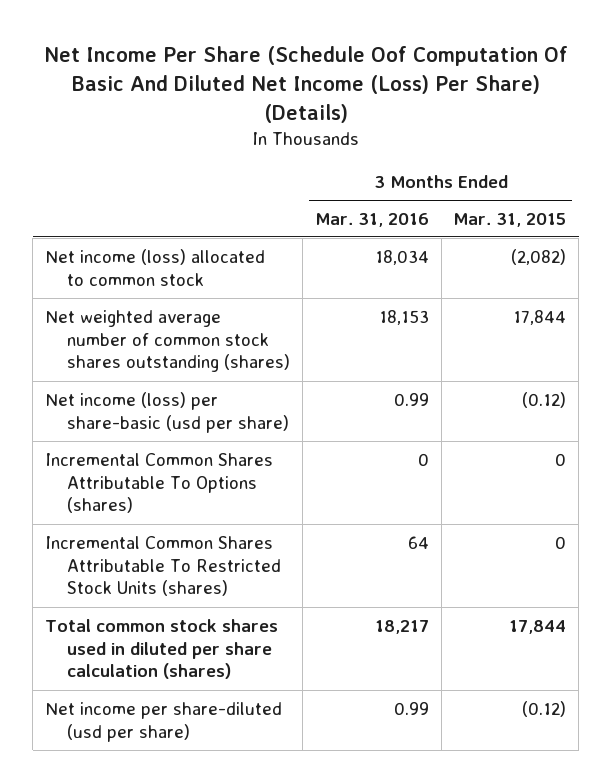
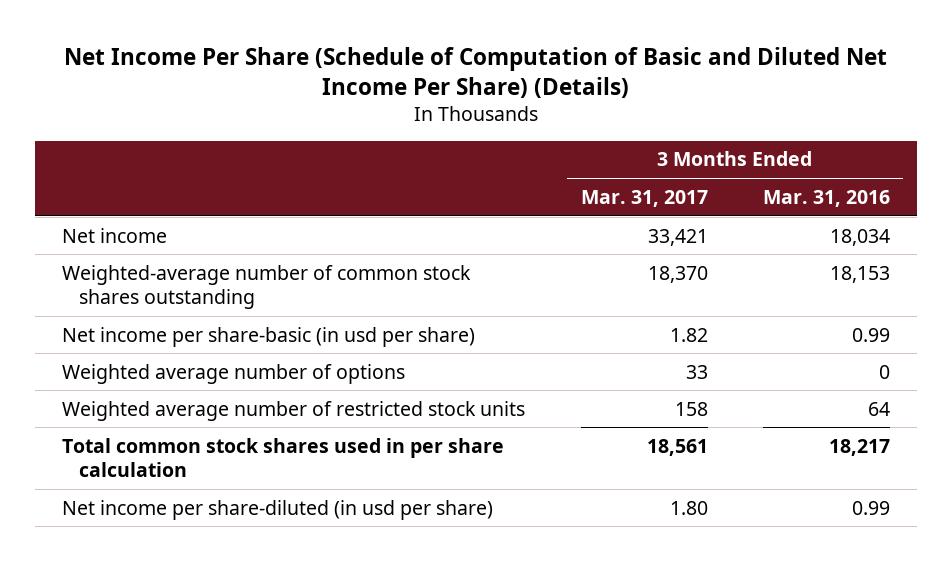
[43,45,568,123] Net Income Per Share (Schedule Oof Computation Of Basic And Diluted Net Income (Loss) Per Share) (Details) -> [64,47,888,99] Net Income Per Share (Schedule of Computation of Basic and Diluted Net Income Per Share) (Details)
[453,212,567,227] Mar. 31, 2015 -> none
none -> [580,189,708,207] Mar. 31, 2017
[45,248,266,286] Net income (loss) allocated to common stock -> [62,227,168,243] Net income
[45,309,291,373] Net weighted average number of common stock shares outstanding (shares) -> [62,264,472,310] Weighted-average number of common stock shares outstanding
[45,391,290,433] Net income (loss) per share-basic (usd per share) -> [62,326,476,347] Net income per share-basic (in usd per share)
[45,452,274,514] Incremental Common Shares Attributable To Options (shares) -> [62,363,406,384] Weighted average number of options
[45,535,282,597] Incremental Common Shares Attributable To Restricted Stock Units (shares) -> [62,400,526,421] Weighted average number of restricted stock units
[45,618,279,680] Total common stock shares used in diluted per share calculation (shares) -> [62,437,505,478] Total common stock shares used in per share calculation
[45,701,283,742] Net income per share-diluted (usd per share) -> [62,499,494,520] Net income per share-diluted (in usd per share)

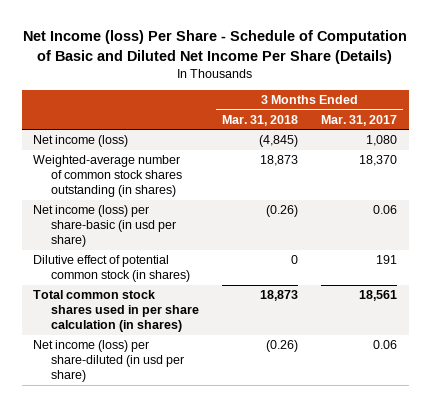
[64,47,888,99] Net Income Per Share (Schedule of Computation of Basic and Diluted Net Income Per Share) (Details) -> [23,30,408,64] Net Income (loss) Per Share - Schedule of Computation of Basic and Diluted Net Income Per Share (Details)
[762,189,890,207] Mar. 31, 2016 -> none
none -> [221,114,298,126] Mar. 31, 2018
[62,363,406,384] Weighted average number of options -> none
[62,400,526,421] Weighted average number of restricted stock units -> none
[62,227,168,243] Net income -> [33,135,129,148] Net income (loss)
[647,228,708,246] 33,421 -> [366,135,398,147] 1,080
[62,264,472,310] Weighted-average number of common stock shares outstanding -> [33,155,182,198] Weighted-average number of common stock shares outstanding (in shares)
[62,326,476,347] Net income per share-basic (in usd per share) -> [33,205,176,248] Net income (loss) per share-basic (in usd per share)
[669,327,708,342] 1.82 -> [373,205,398,215] 0.06
none -> [33,255,190,283] Dilutive effect of potential common stock (in shares)
[62,437,505,478] Total common stock shares used in per share calculation -> [33,290,199,333] Total common stock shares used in per share calculation (in shares)
[62,499,494,520] Net income per share-diluted (in usd per share) -> [33,340,184,383] Net income (loss) per share-diluted (in usd per share)
[669,500,708,515] 1.80 -> [373,340,398,350] 0.06

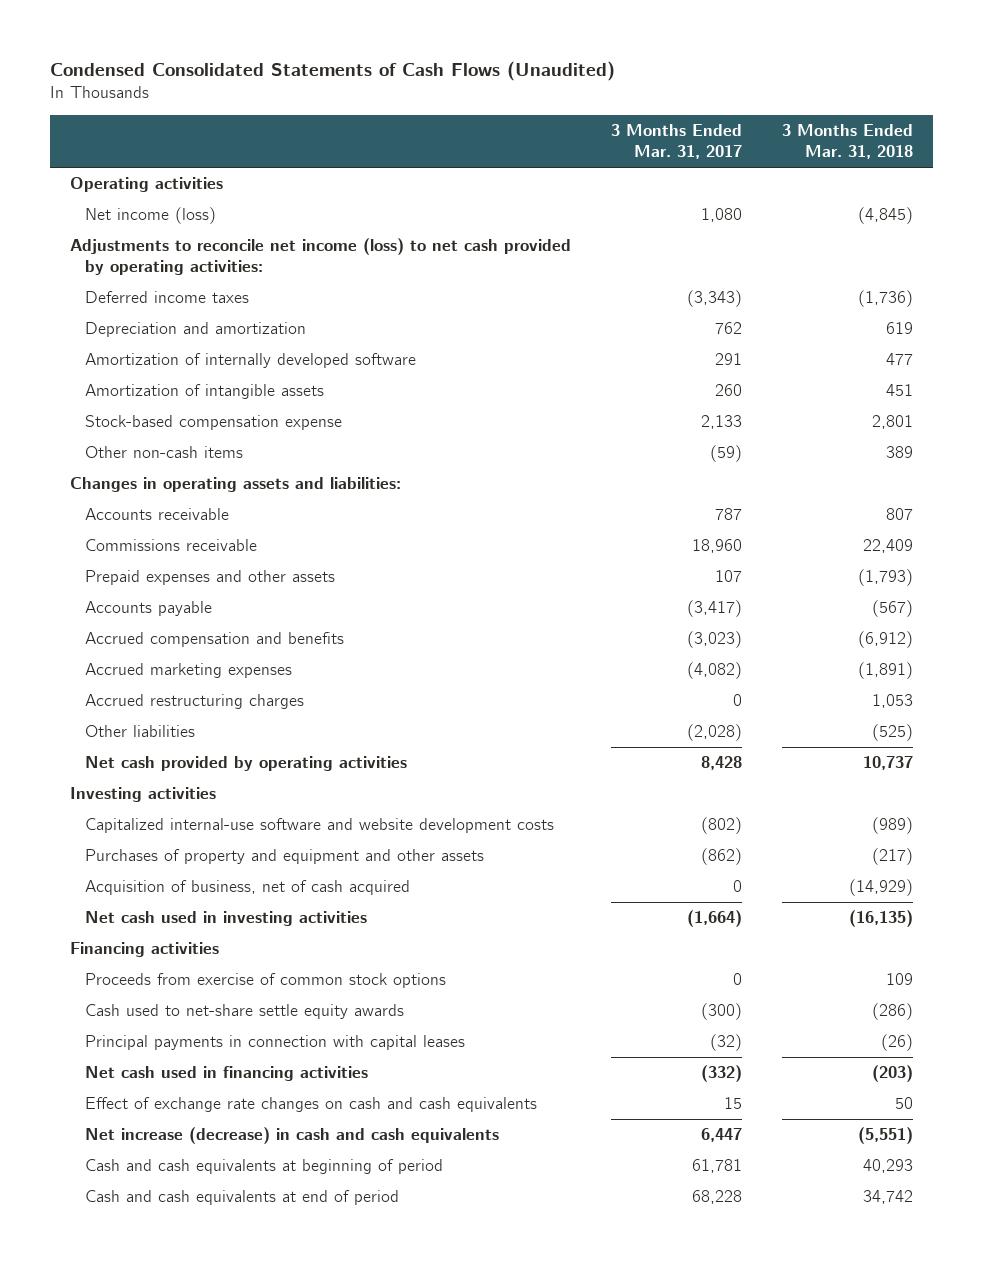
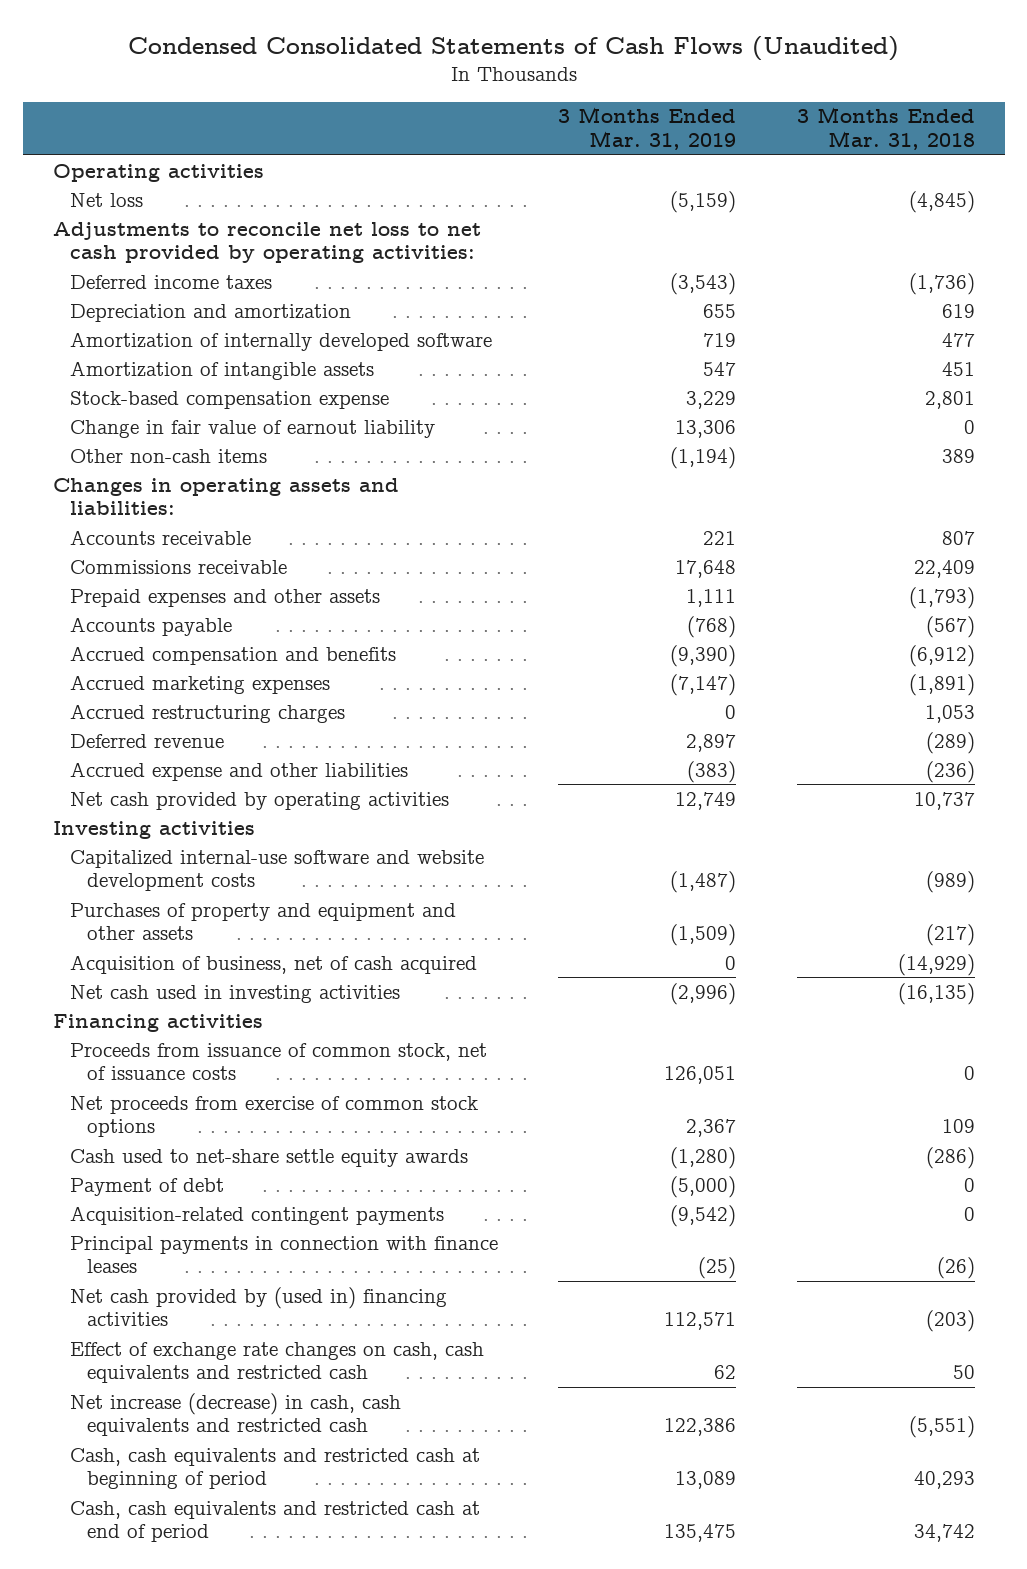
[610,124,742,160] 3 Months Ended Mar. 31, 2017 -> none
none -> [558,107,737,150] 3 Months Ended Mar. 31, 2019
[84,207,216,225] Net income (loss) -> [69,192,143,207] Net loss
[69,238,571,276] Adjustments to reconcile net income (loss) to net cash provided by operating activities: -> [52,221,481,264] Adjustments to reconcile net loss to net cash provided by operating activities:
none -> [69,419,435,438] Change in fair value of earnout liability
[84,725,195,738] Other liabilities -> none
none -> [69,733,224,748] Deferred revenue
none -> [69,761,408,781] Accrued expense and other liabilities
none -> [69,1042,487,1081] Proceeds from issuance of common stock, net of issuance costs
[84,973,446,989] Proceeds from exercise of common stock options -> [69,1095,478,1138] Net proceeds from exercise of common stock options
none -> [69,1177,224,1196] Payment of debt
none -> [69,1205,444,1225] Acquisition-related contingent payments
[84,1035,465,1051] Principal payments in connection with capital leases -> [69,1235,498,1274] Principal payments in connection with finance leases
[84,1066,368,1082] Net cash used in financing activities -> [69,1286,447,1327] Net cash provided by (used in) financing activities
[84,1097,537,1113] Effect of exchange rate changes on cash and cash equivalents -> [69,1341,484,1384] Effect of exchange rate changes on cash, cash equivalents and restricted cash
[84,1127,499,1145] Net increase (decrease) in cash and cash equivalents -> [69,1392,401,1437] Net increase (decrease) in cash, cash equivalents and restricted cash
[84,1159,443,1175] Cash and cash equivalents at beginning of period -> [69,1447,480,1490] Cash, cash equivalents and restricted cash at beginning of period
[84,1190,399,1206] Cash and cash equivalents at end of period -> [69,1500,480,1543] Cash, cash equivalents and restricted cash at end of period

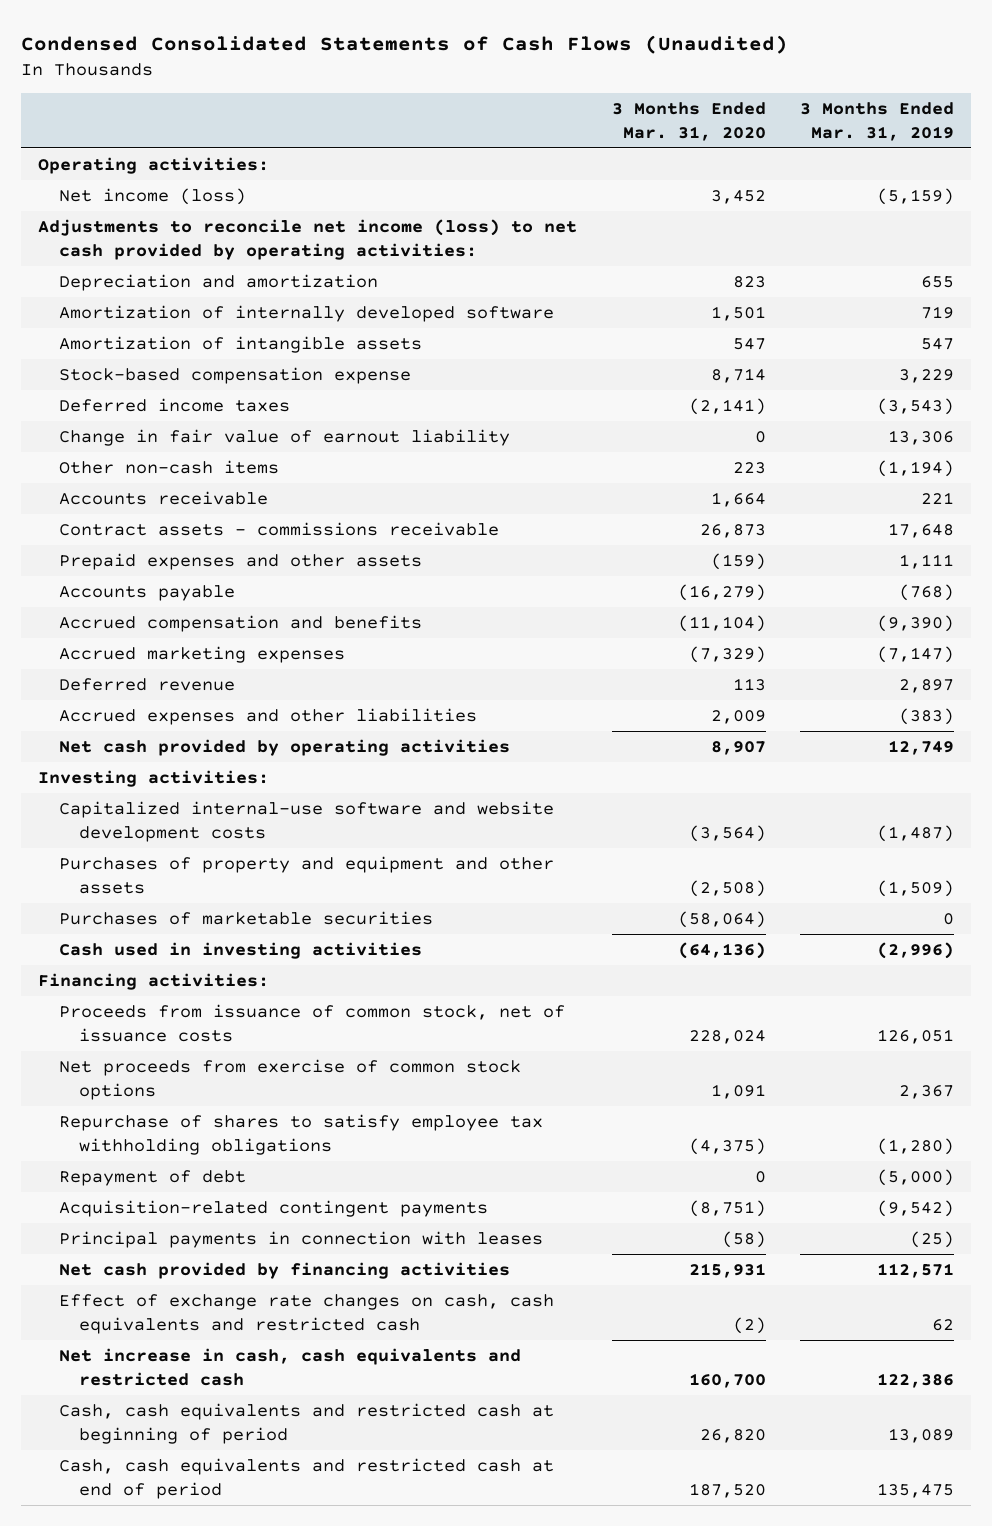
[796,107,975,150] 3 Months Ended Mar. 31, 2018 -> none
none -> [611,102,766,141] 3 Months Ended Mar. 31, 2020
[52,163,264,182] Operating activities -> [38,157,270,175] Operating activities:
[69,192,143,207] Net loss -> [58,188,246,206] Net income (loss)
[52,221,481,264] Adjustments to reconcile net loss to net cash provided by operating activities: -> [38,219,578,260] Adjustments to reconcile net income (loss) to net cash provided by operating activities:
[69,274,272,289] Deferred income taxes -> [58,398,290,413] Deferred income taxes
[52,477,399,516] Changes in operating assets and liabilities: -> none
[69,559,287,574] Commissions receivable -> [58,522,499,537] Contract assets - commissions receivable
[69,703,345,723] Accrued restructuring charges -> none
[69,761,408,781] Accrued expense and other liabilities -> [58,708,477,726] Accrued expenses and other liabilities
[52,820,255,839] Investing activities -> [38,770,270,788] Investing activities:
[69,954,477,974] Acquisition of business, net of cash acquired -> none
none -> [58,911,433,926] Purchases of marketable securities
[69,984,400,1003] Net cash used in investing activities -> [58,942,422,960] Cash used in investing activities
[52,1013,263,1032] Financing activities -> [38,973,270,991] Financing activities:
[69,1148,468,1167] Cash used to net-share settle equity awards -> [58,1114,543,1155] Repurchase of shares to satisfy employee tax withholding obligations
[69,1177,224,1196] Payment of debt -> [58,1170,246,1187] Repayment of debt
[69,1235,498,1274] Principal payments in connection with finance leases -> [58,1231,543,1249] Principal payments in connection with leases
[69,1286,447,1327] Net cash provided by (used in) financing activities -> [58,1262,510,1280] Net cash provided by financing activities
[69,1392,401,1437] Net increase (decrease) in cash, cash equivalents and restricted cash -> [58,1348,521,1386] Net increase in cash, cash equivalents and restricted cash

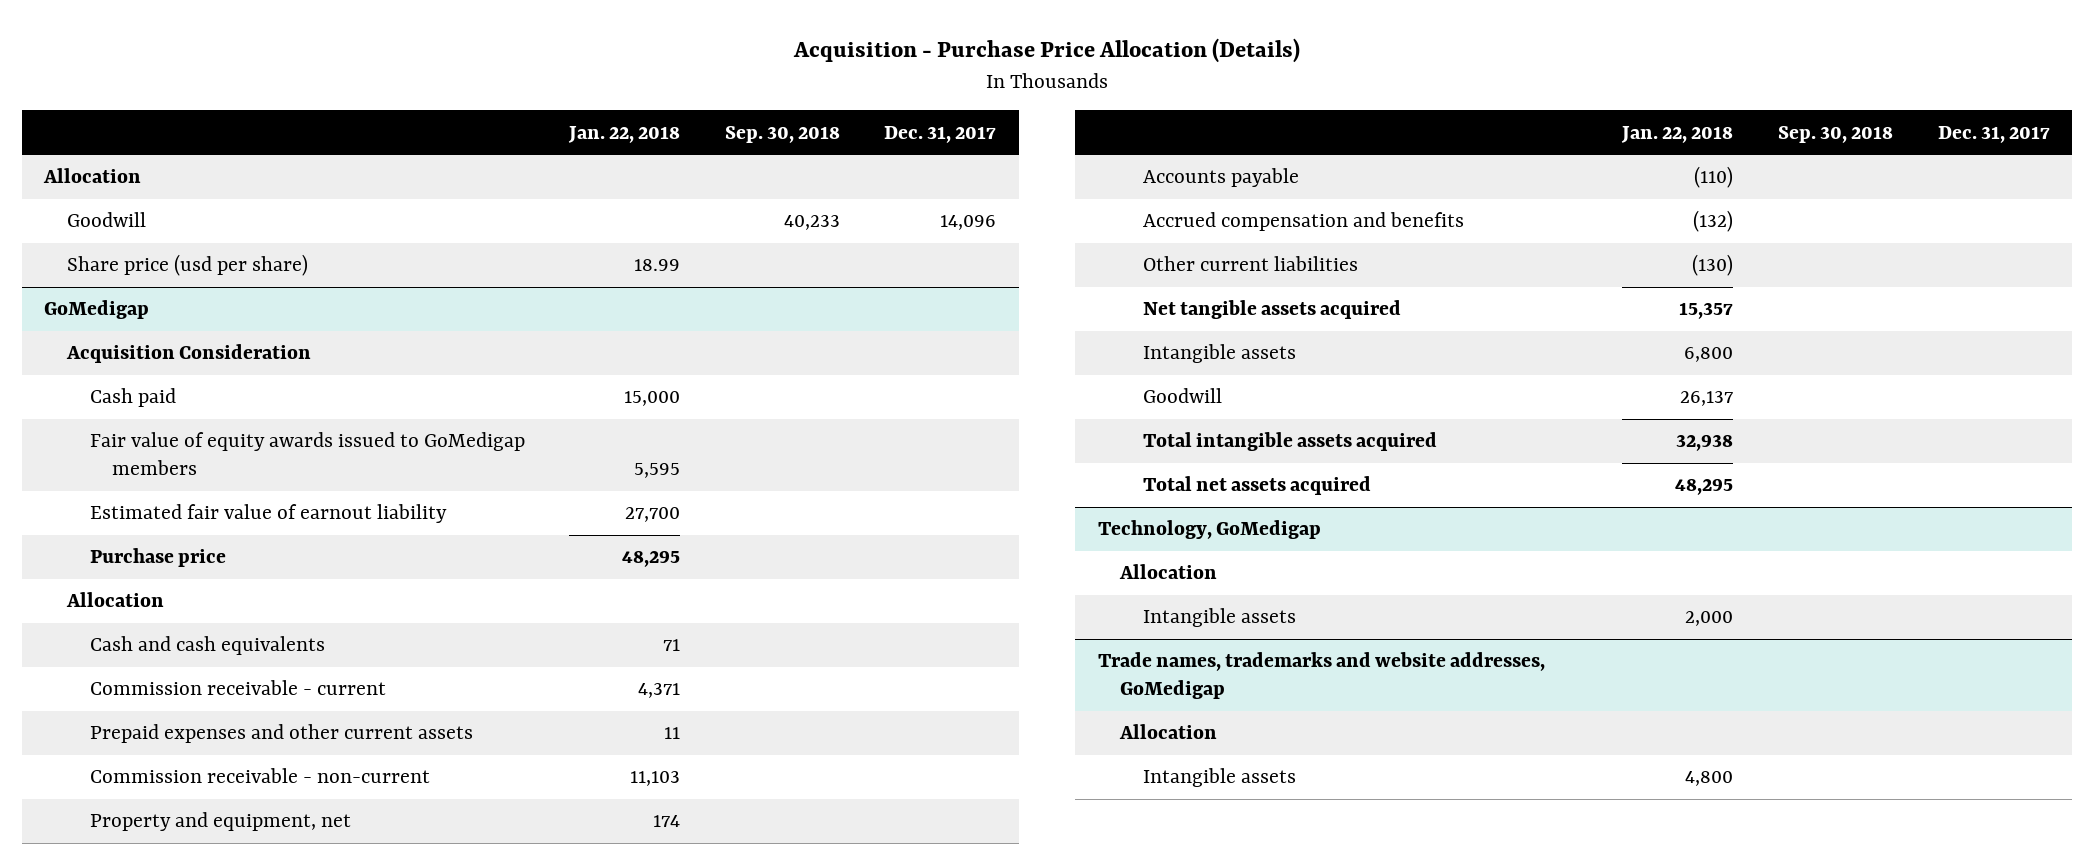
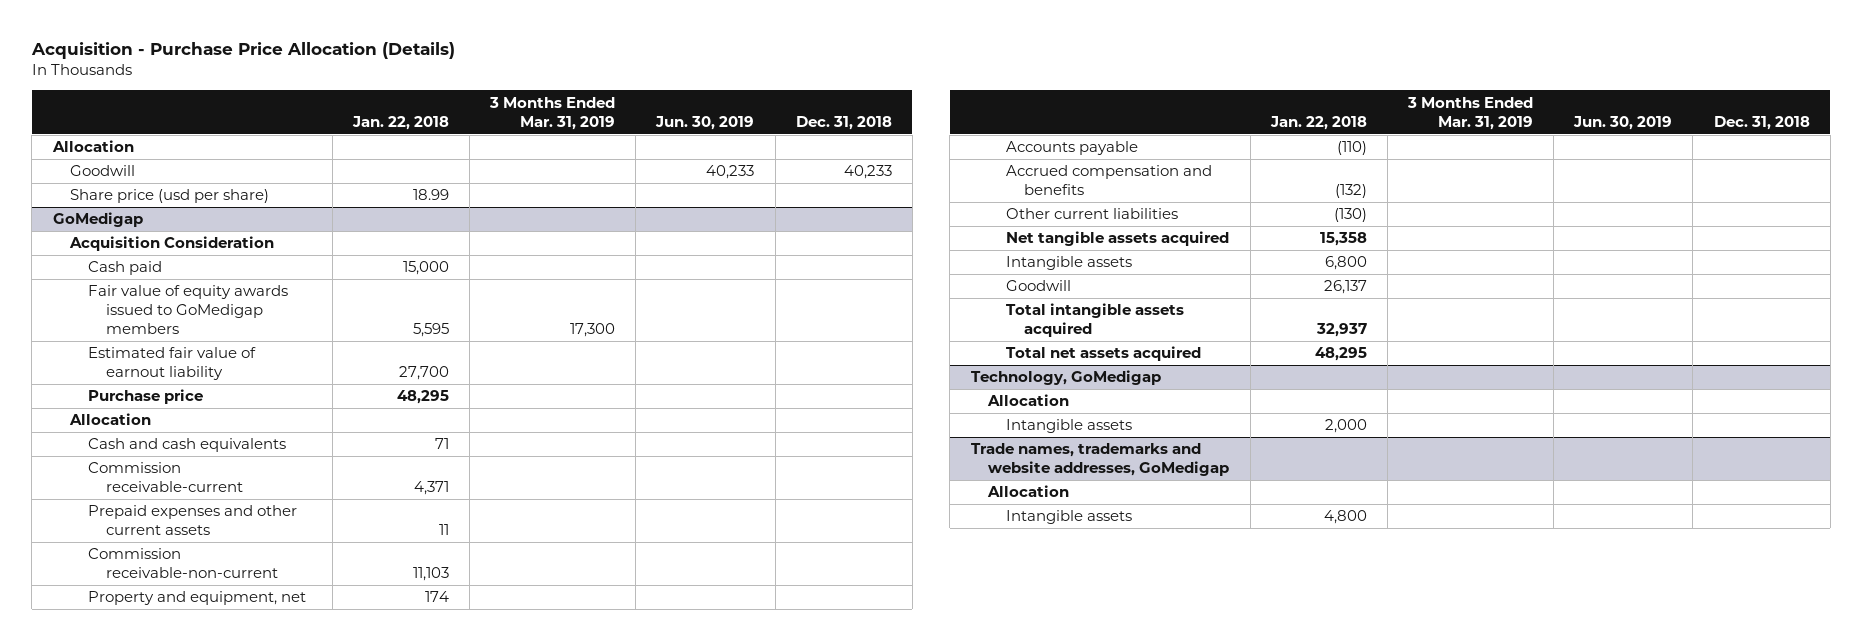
[724,125,840,143] Sep. 30, 2018 -> none
[884,125,997,143] Dec. 31, 2017 -> none
none -> [489,96,616,130] 3 Months Ended Mar. 31, 2019
none -> [655,115,755,130] Jun. 30, 2019
none -> [795,115,892,130] Dec. 31, 2018
[89,680,386,696] Commission receivable - current -> [88,462,244,493] Commission receivable-current
[89,768,430,784] Commission receivable - non-current -> [88,548,279,579] Commission receivable-non-current
[1679,302,1734,320] 15,357 -> [1319,232,1367,247] 15,358
[1676,434,1734,452] 32,938 -> [1315,323,1367,338] 32,937

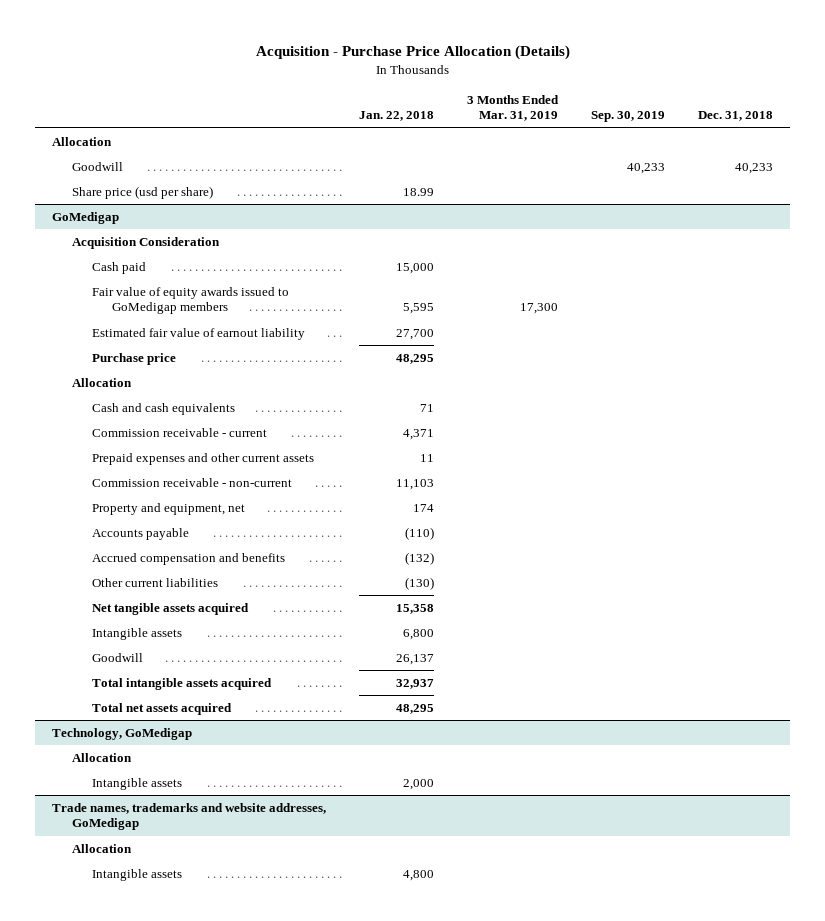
[655,115,755,130] Jun. 30, 2019 -> none
none -> [591,111,666,123] Sep. 30, 2019
[88,462,244,493] Commission receivable-current -> [91,427,267,437] Commission receivable - current
[88,548,279,579] Commission receivable-non-current -> [91,477,292,487] Commission receivable - non-current

